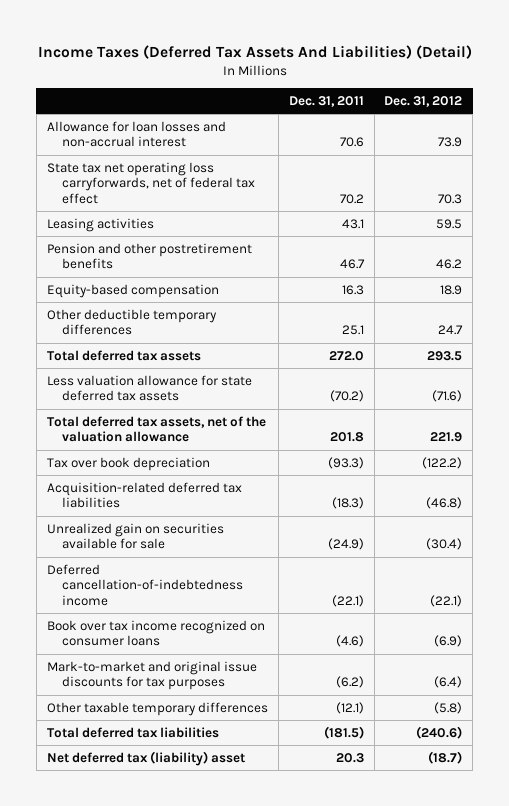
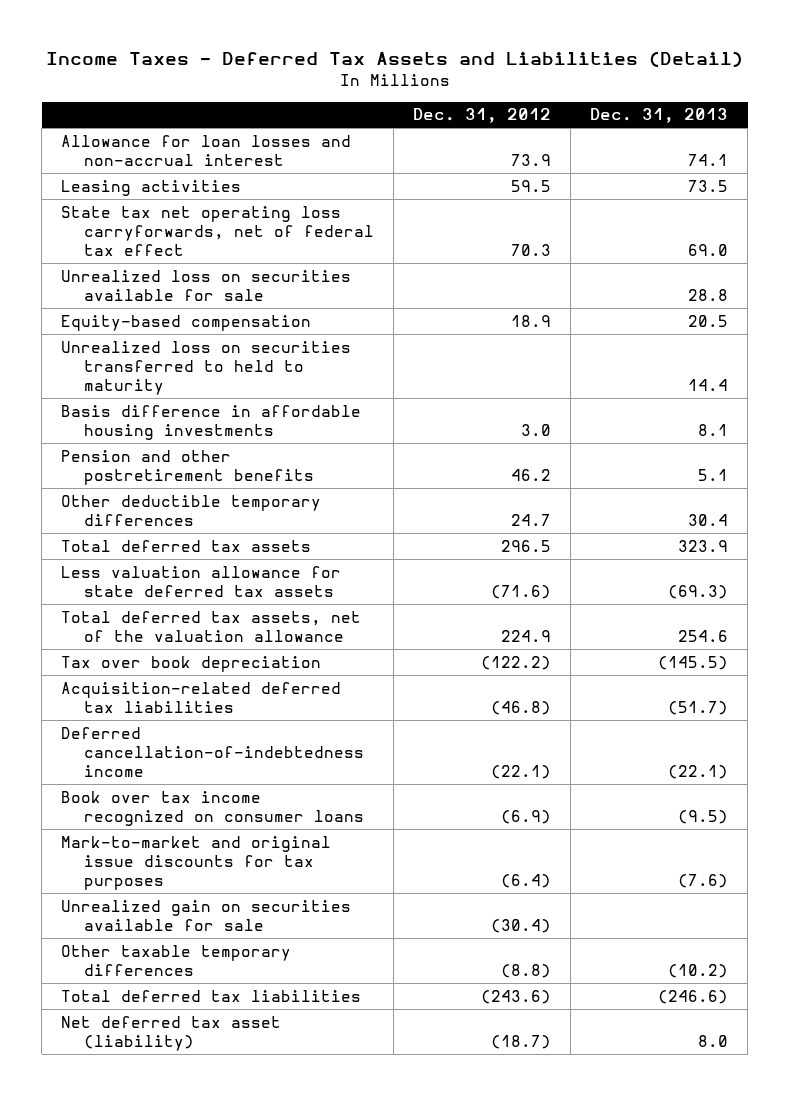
[37,45,472,60] Income Taxes (Deferred Tax Assets And Liabilities) (Detail) -> [45,51,743,68] Income Taxes - Deferred Tax Assets and Liabilities (Detail)
[288,96,364,108] Dec. 31, 2011 -> none
none -> [590,108,729,124] Dec. 31, 2013
[46,161,255,204] State tax net operating loss carryforwards, net of federal tax effect -> [61,205,375,256] State tax net operating loss carryforwards, net of federal tax effect
none -> [61,269,352,301] Unrealized loss on securities available for sale
none -> [61,340,352,395] Unrealized loss on securities transferred to held to maturity
none -> [61,404,362,440] Basis difference in affordable housing investments
[46,242,252,270] Pension and other postretirement benefits -> [61,449,315,485] Pension and other postretirement benefits
[427,350,463,361] 293.5 -> [501,539,552,552] 296.5
[430,432,463,443] 221.9 -> [501,629,552,642] 224.9
[46,522,224,550] Unrealized gain on securities available for sale -> [61,899,352,931] Unrealized gain on securities available for sale
[434,701,463,714] (5.8) -> [501,963,552,978] (8.8)
[416,725,463,739] (240.6) -> [481,989,552,1004] (243.6)
[46,750,245,766] Net deferred tax (liability) asset -> [61,1015,282,1051] Net deferred tax asset (liability)

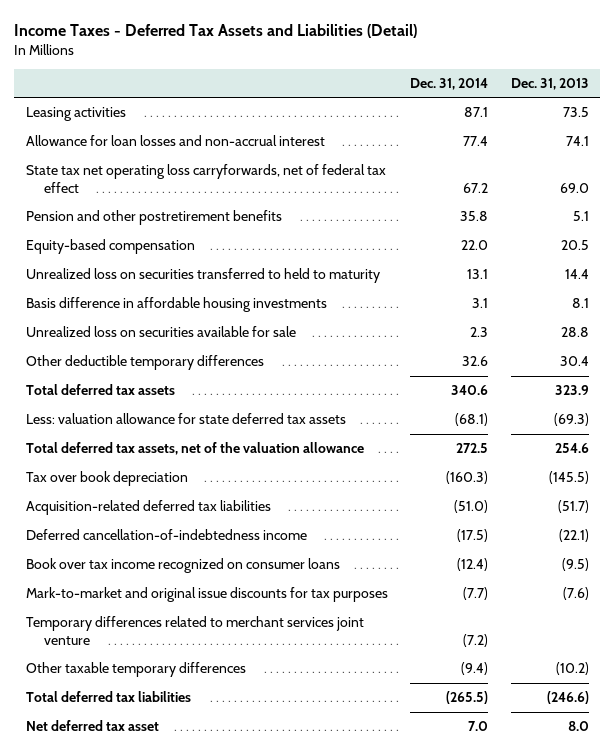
[413,108,552,124] Dec. 31, 2012 -> none
none -> [410,77,489,90] Dec. 31, 2014
[61,134,352,166] Allowance for loan losses and non-accrual interest -> [25,135,325,147] Allowance for loan losses and non-accrual interest
[61,449,315,485] Pension and other postretirement benefits -> [25,210,282,226] Pension and other postretirement benefits
[61,269,352,301] Unrealized loss on securities available for sale -> [25,326,296,338] Unrealized loss on securities available for sale
[61,565,342,597] Less valuation allowance for state deferred tax assets -> [25,413,346,425] Less: valuation allowance for state deferred tax assets
[61,899,352,931] Unrealized gain on securities available for sale -> none
none -> [25,616,364,645] Temporary differences related to merchant services joint venture
[61,1015,282,1051] Net deferred tax asset (liability) -> [25,720,159,732] Net deferred tax asset

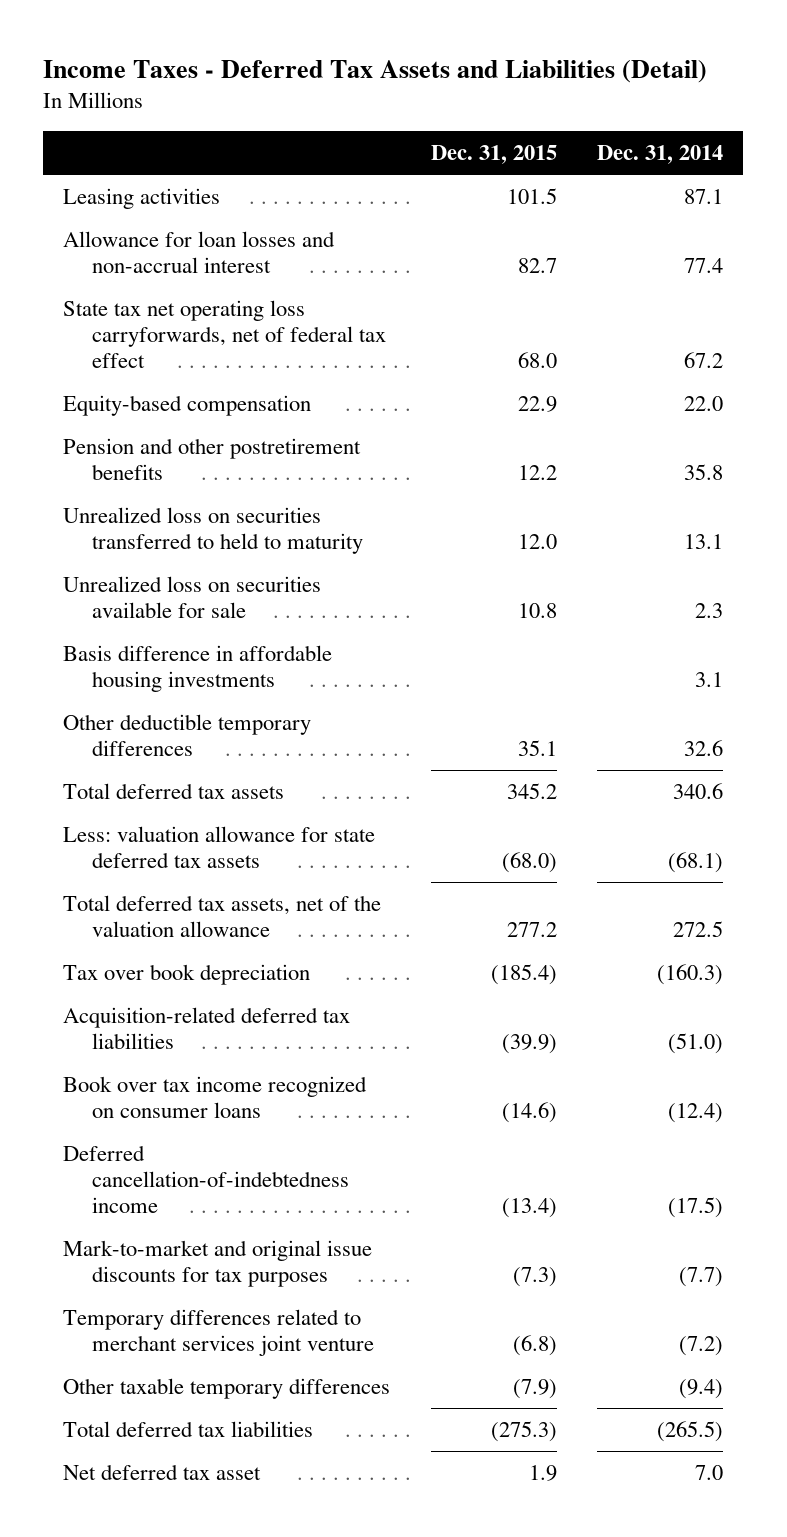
[510,77,589,90] Dec. 31, 2013 -> none
none -> [430,144,557,164] Dec. 31, 2015
[25,210,282,226] Pension and other postretirement benefits -> [63,438,362,481] Pension and other postretirement benefits
[25,297,327,313] Basis difference in affordable housing investments -> [63,645,333,693] Basis difference in affordable housing investments
[25,529,307,541] Deferred cancellation-of-indebtedness income -> [63,1145,349,1213] Deferred cancellation-of-indebtedness income

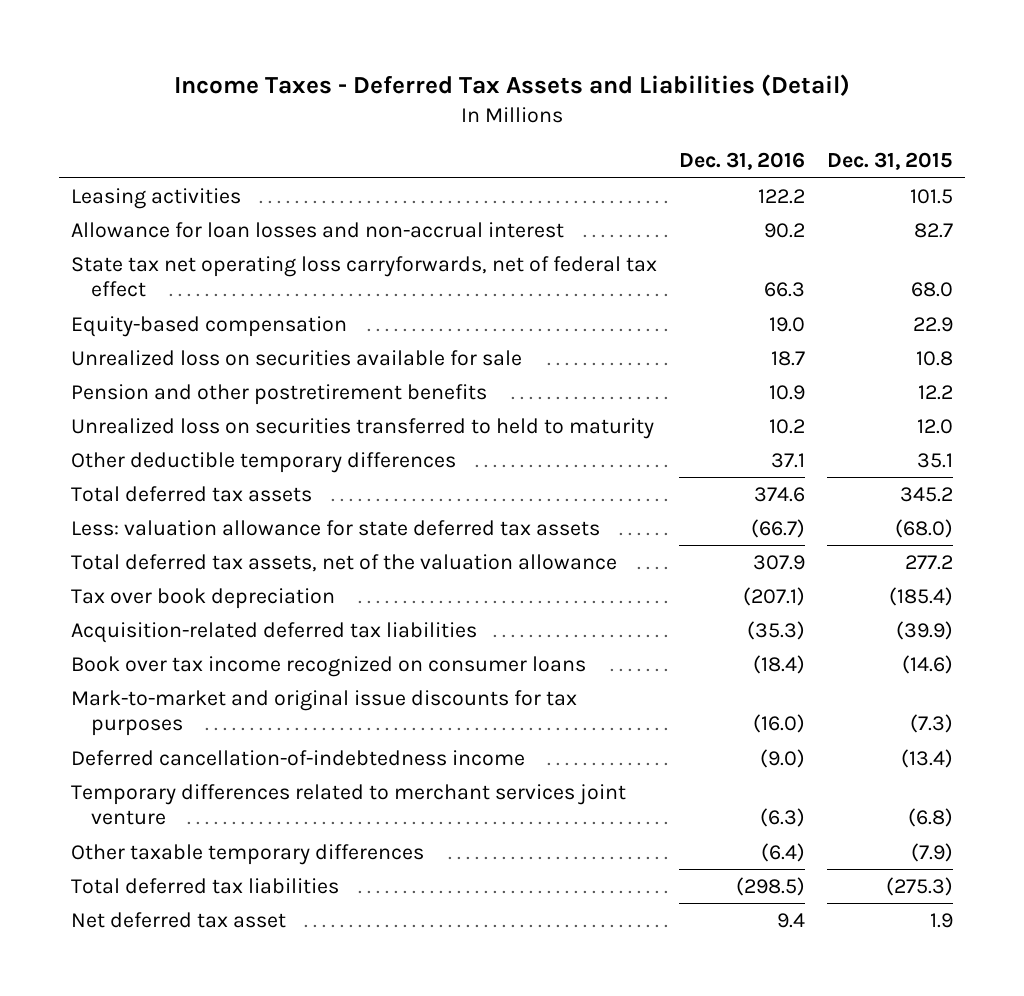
[597,144,724,164] Dec. 31, 2014 -> none
none -> [678,152,805,171] Dec. 31, 2016
[63,576,322,619] Unrealized loss on securities available for sale -> [70,349,522,366] Unrealized loss on securities available for sale
[63,645,333,693] Basis difference in affordable housing investments -> none
[63,1145,349,1213] Deferred cancellation-of-indebtedness income -> [70,749,525,766] Deferred cancellation-of-indebtedness income

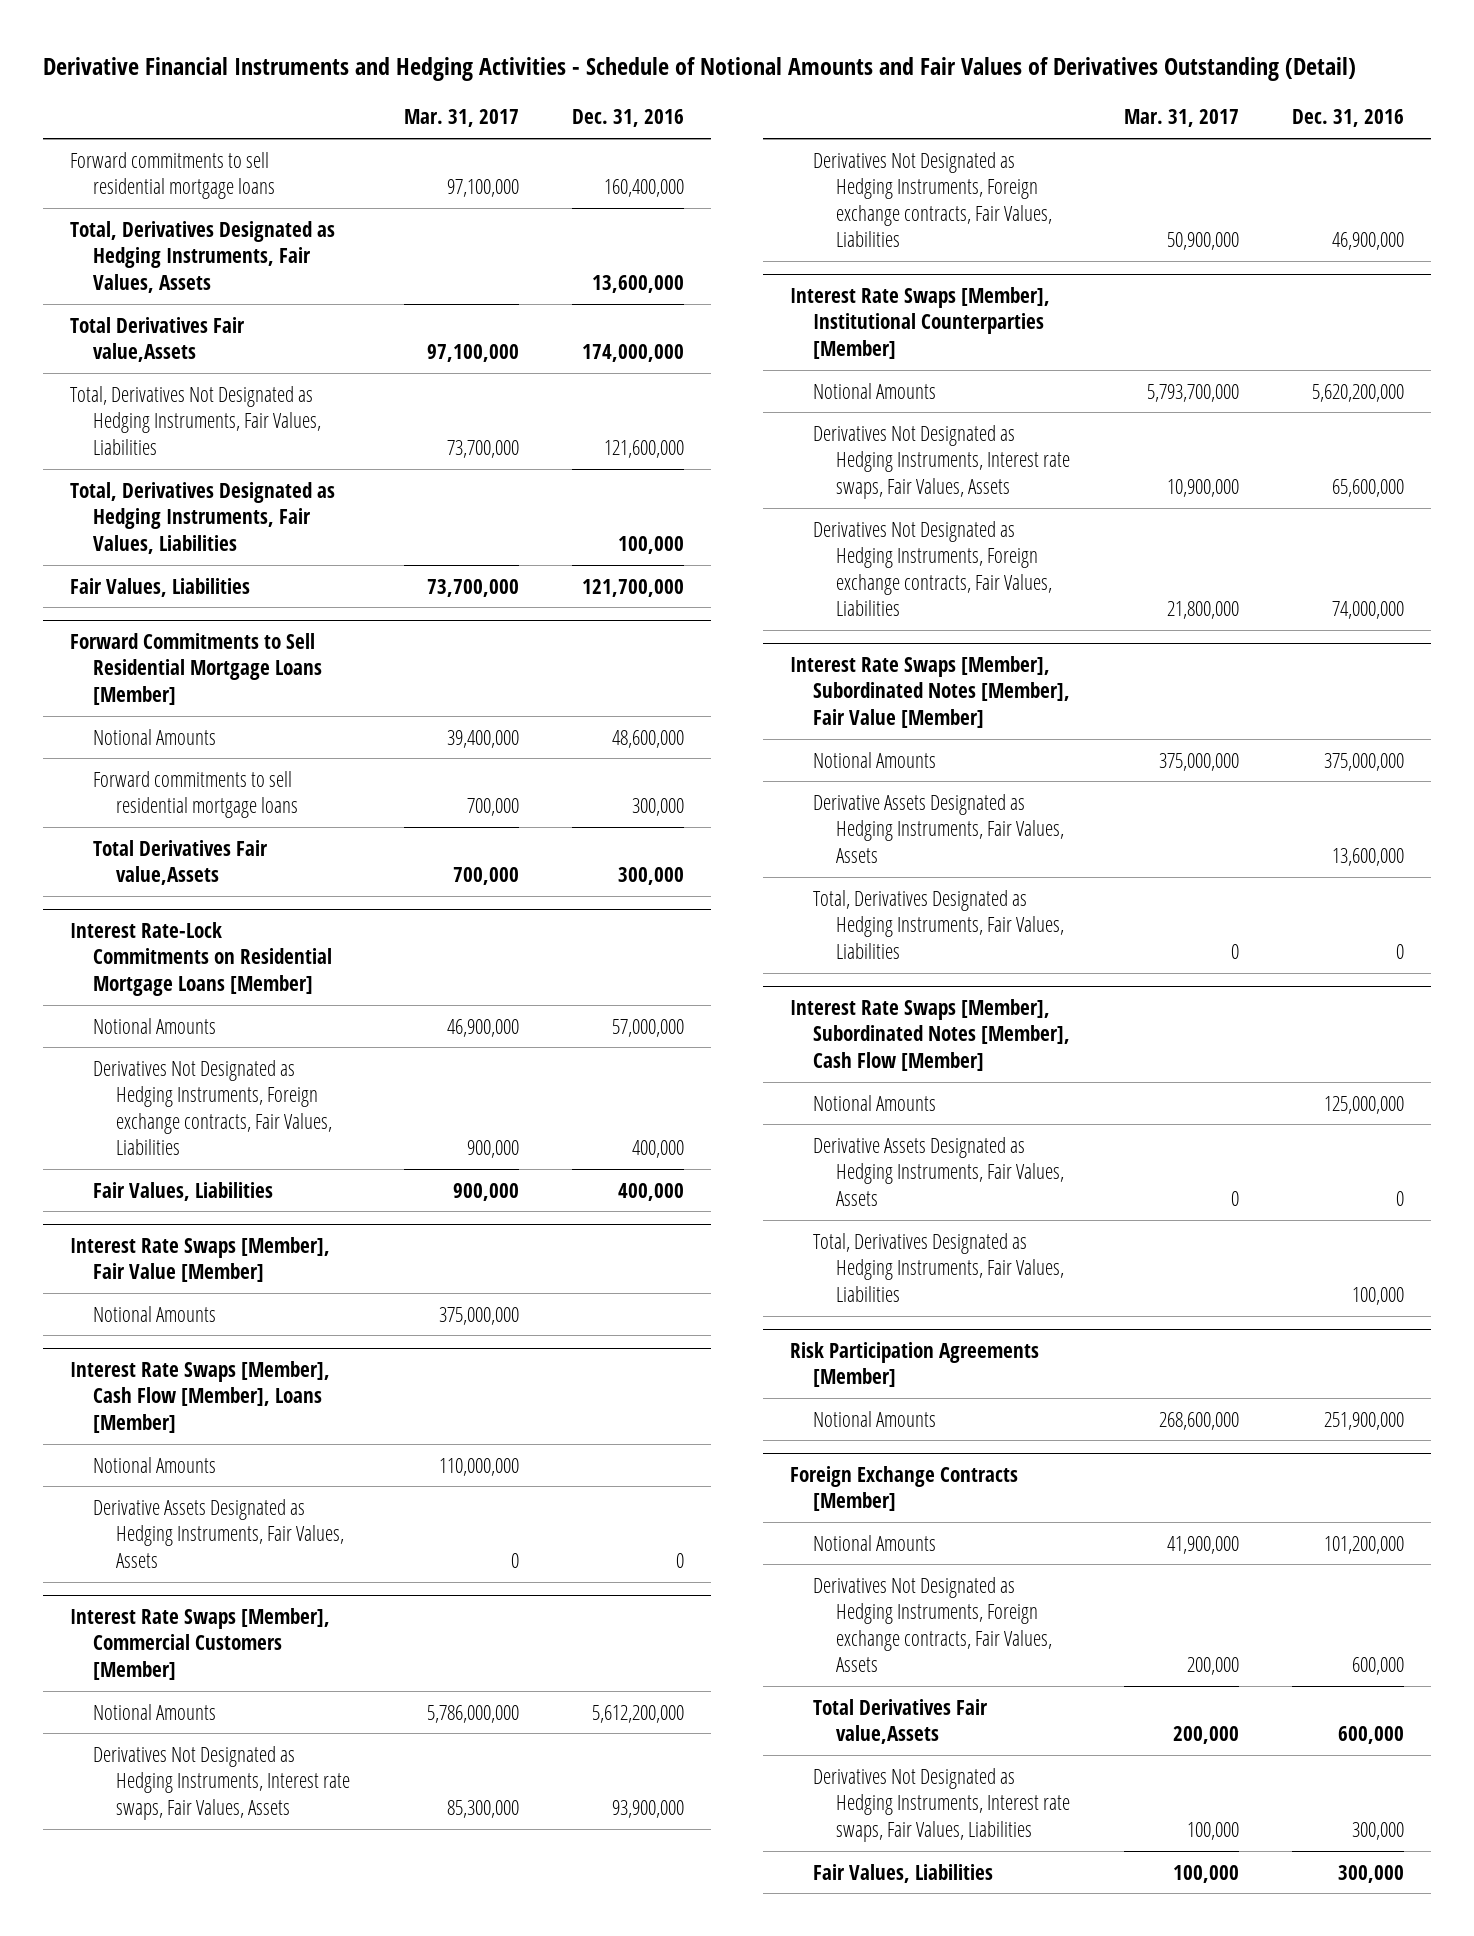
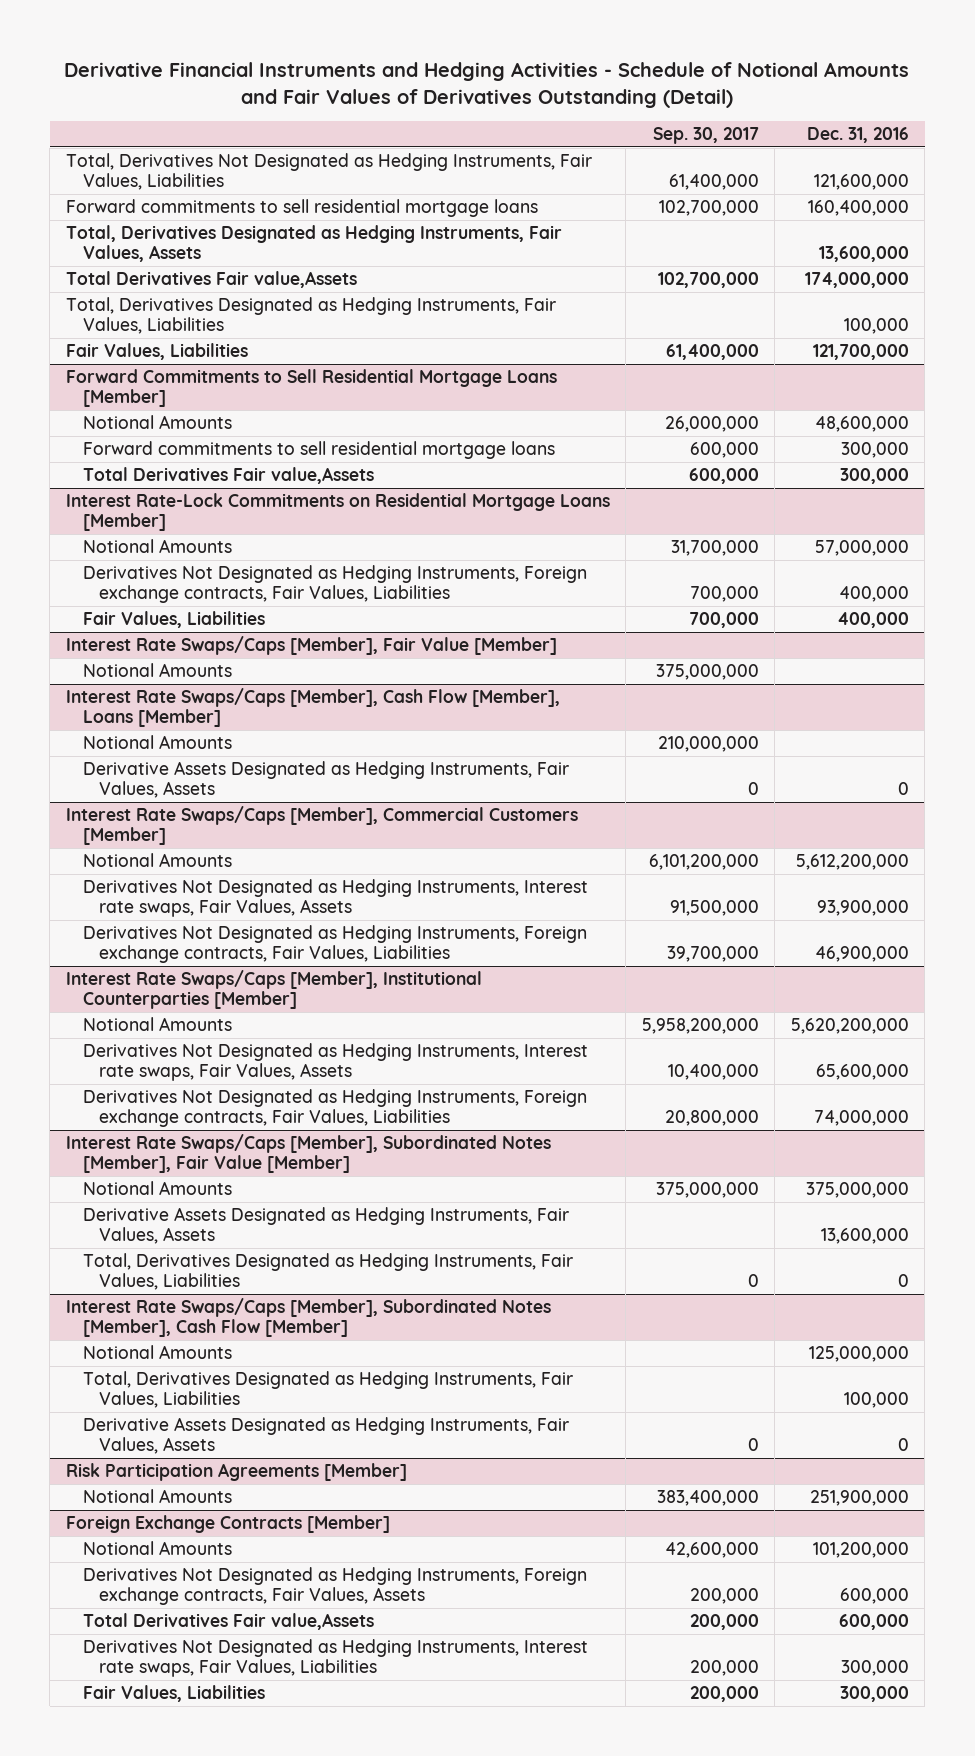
[403,109,519,128] Mar. 31, 2017 -> none
none -> [652,127,759,145] Sep. 30, 2017
[69,385,321,455] Total, Derivatives Not Designated as Hedging Instruments, Fair Values, Liabilities -> [65,153,592,191] Total, Derivatives Not Designated as Hedging Instruments, Fair Values, Liabilities
[69,1236,330,1283] Interest Rate Swaps [Member], Fair Value [Member] -> [65,636,557,656] Interest Rate Swaps/Caps [Member], Fair Value [Member]
[69,1360,330,1433] Interest Rate Swaps [Member], Cash Flow [Member], Loans [Member] -> [65,688,560,728] Interest Rate Swaps/Caps [Member], Cash Flow [Member], Loans [Member]
[69,1607,330,1680] Interest Rate Swaps [Member], Commercial Customers [Member] -> [65,806,578,846] Interest Rate Swaps/Caps [Member], Commercial Customers [Member]
[789,286,1050,359] Interest Rate Swaps [Member], Institutional Counterparties [Member] -> [65,970,482,1010] Interest Rate Swaps/Caps [Member], Institutional Counterparties [Member]
[789,655,1070,728] Interest Rate Swaps [Member], Subordinated Notes [Member], Fair Value [Member] -> [65,1134,551,1174] Interest Rate Swaps/Caps [Member], Subordinated Notes [Member], Fair Value [Member]
[789,998,1070,1071] Interest Rate Swaps [Member], Subordinated Notes [Member], Cash Flow [Member] -> [65,1298,551,1338] Interest Rate Swaps/Caps [Member], Subordinated Notes [Member], Cash Flow [Member]
[812,1136,1065,1206] Derivative Assets Designated as Hedging Instruments, Fair Values, Assets -> none
none -> [82,1417,569,1455] Derivative Assets Designated as Hedging Instruments, Fair Values, Assets

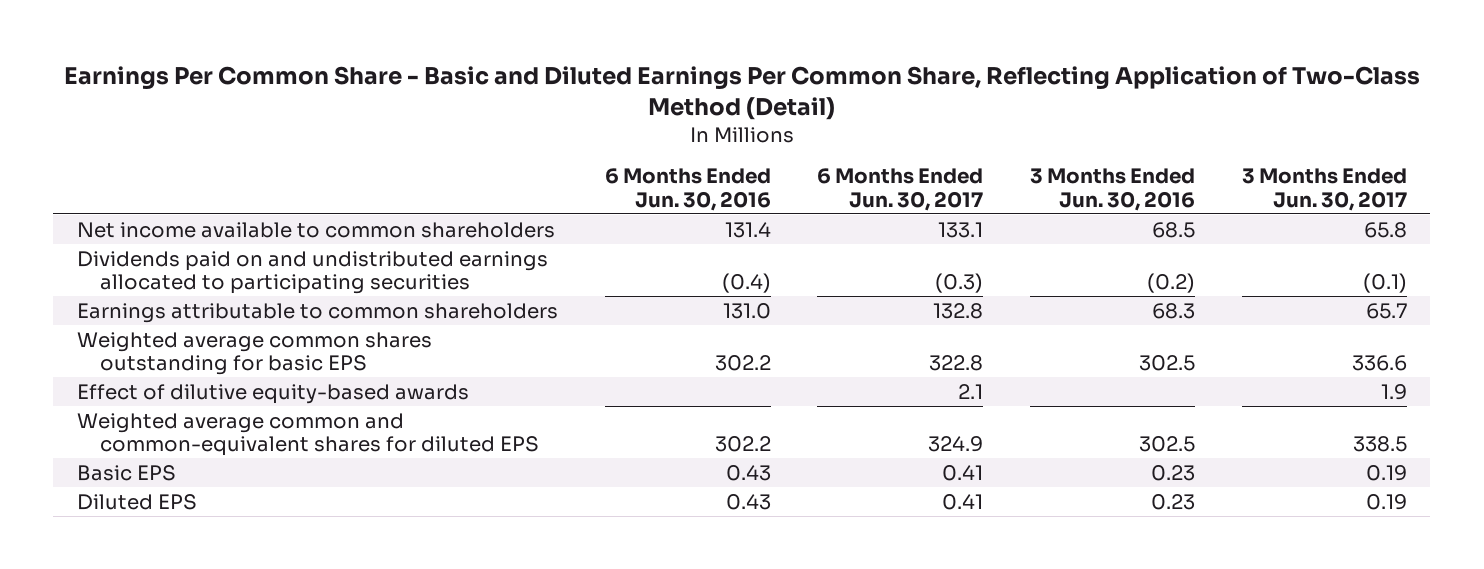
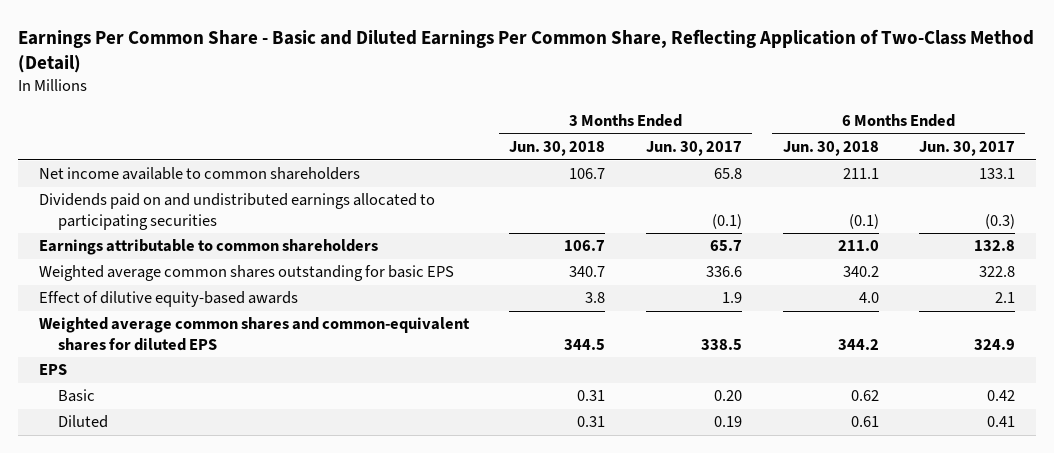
[604,168,771,211] 6 Months Ended Jun. 30, 2016 -> none
[1030,168,1196,211] 3 Months Ended Jun. 30, 2016 -> none
none -> [509,141,606,157] Jun. 30, 2018
none -> [782,141,879,157] Jun. 30, 2018
[76,412,540,457] Weighted average common and common-equivalent shares for diluted EPS -> [38,317,470,351] Weighted average common shares and common-equivalent shares for diluted EPS
none -> [38,364,67,376] EPS
[76,464,176,481] Basic EPS -> [57,389,95,403] Basic
[942,464,984,481] 0.41 -> [987,390,1016,402] 0.42
[1366,464,1408,481] 0.19 -> [713,390,742,402] 0.20
[76,493,197,510] Diluted EPS -> [57,415,108,429] Diluted

